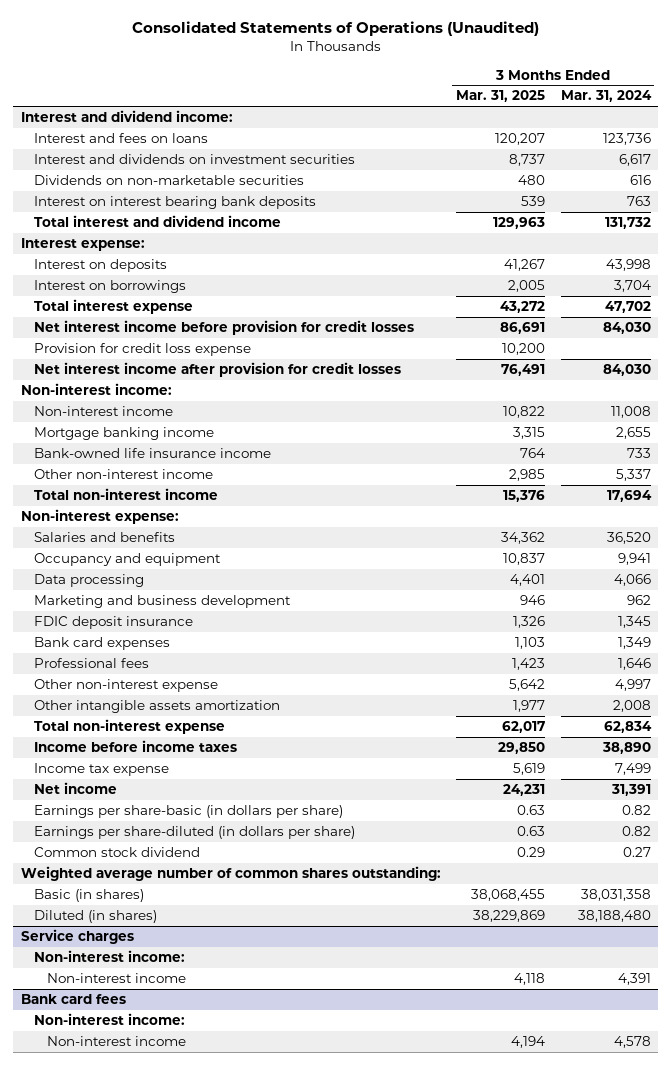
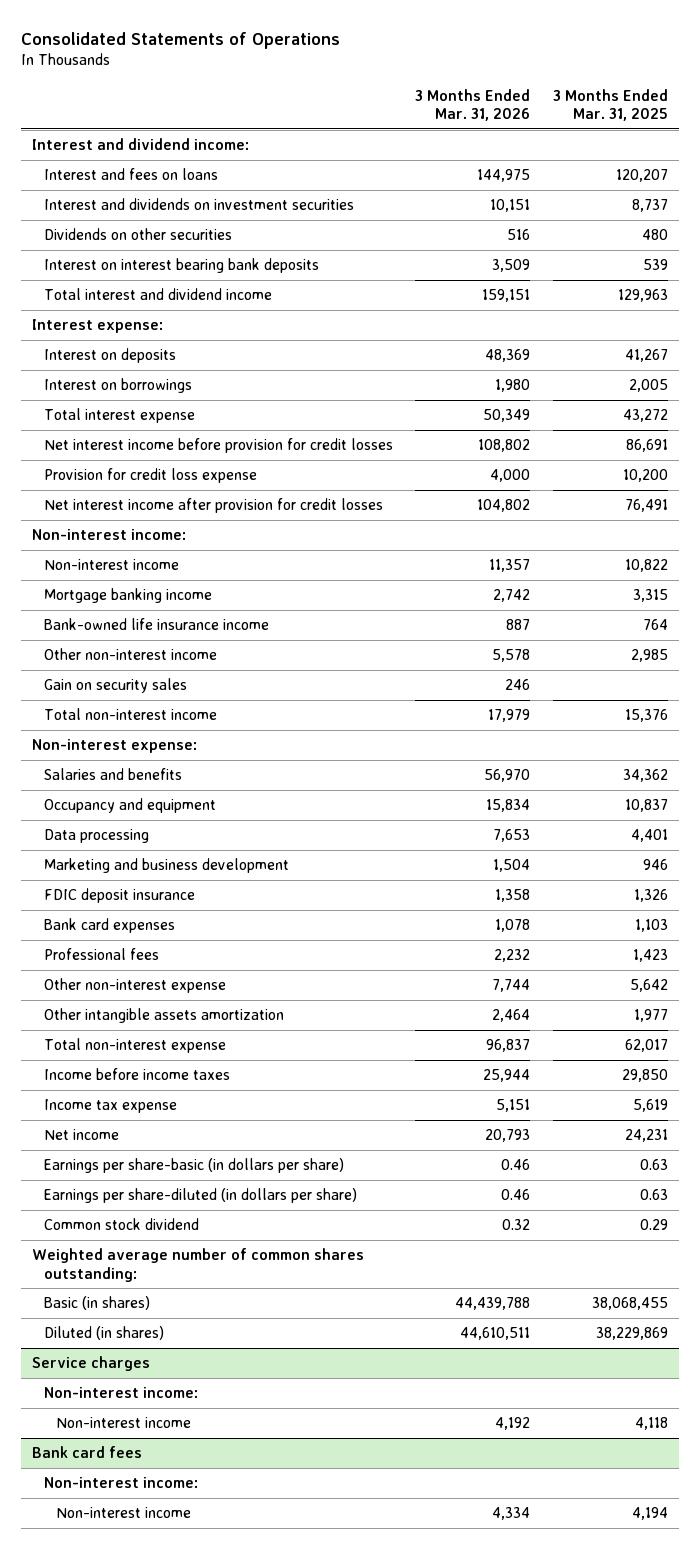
[131,21,539,37] Consolidated Statements of Operations (Unaudited) -> [20,31,340,49] Consolidated Statements of Operations
[560,90,652,103] Mar. 31, 2024 -> none
none -> [415,88,531,122] 3 Months Ended Mar. 31, 2026
[33,175,304,186] Dividends on non-marketable securities -> [44,228,233,241] Dividends on other securities
none -> [44,678,188,694] Gain on security sales

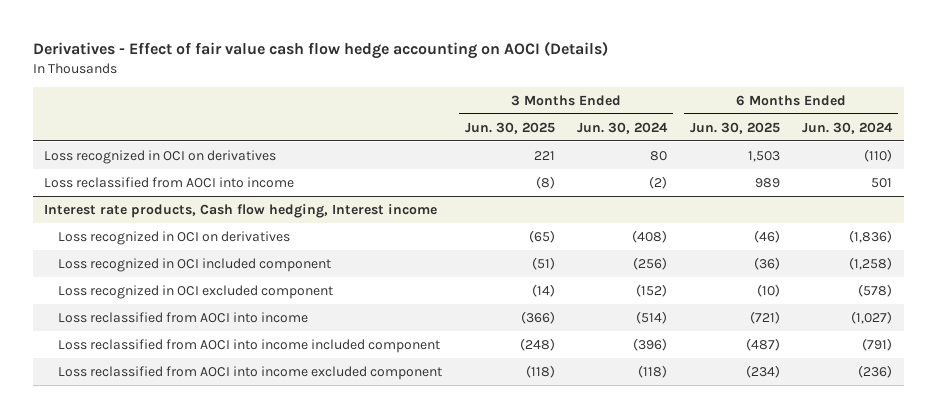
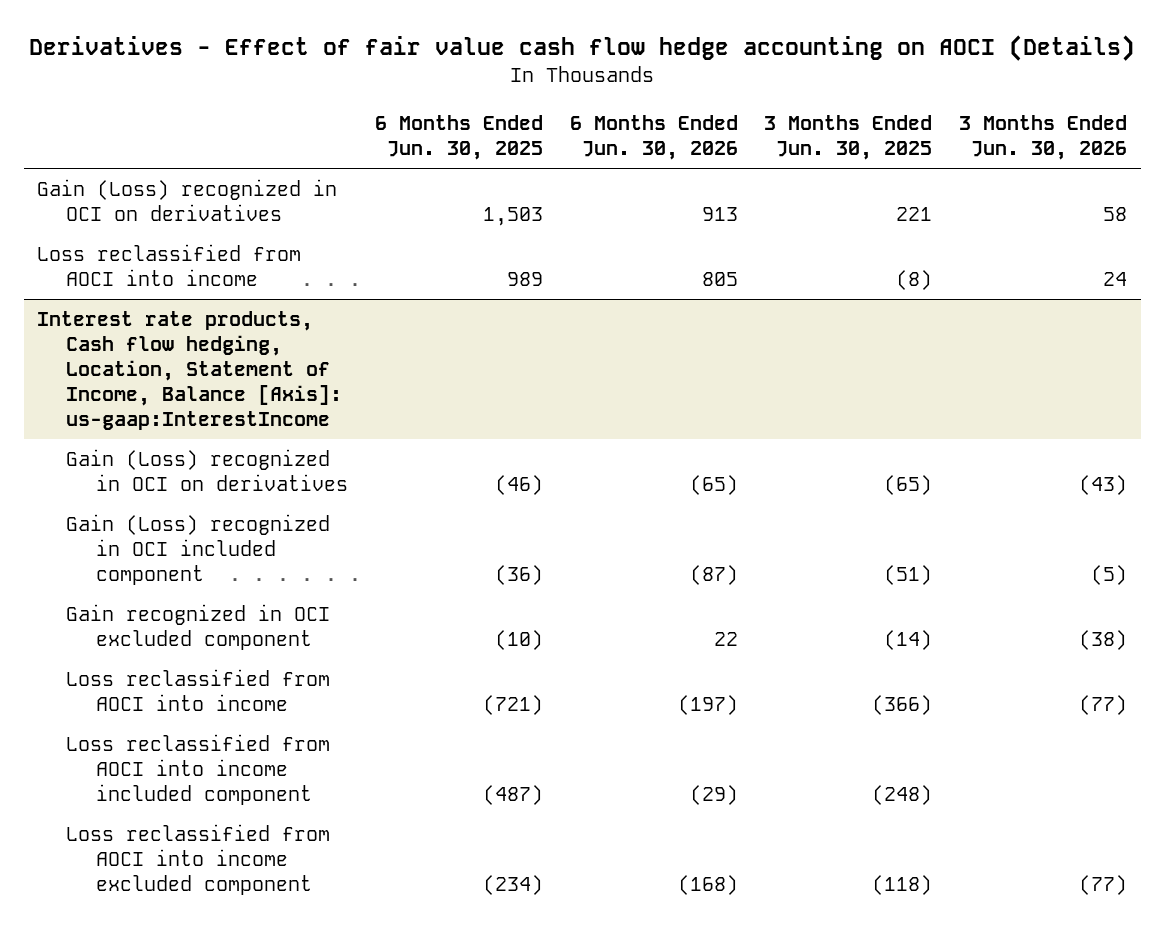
[577,121,669,134] Jun. 30, 2024 -> none
[802,121,894,134] Jun. 30, 2024 -> none
none -> [569,114,738,160] 6 Months Ended Jun. 30, 2026
none -> [959,114,1128,160] 3 Months Ended Jun. 30, 2026
[44,149,277,164] Loss recognized in OCI on derivatives -> [37,179,338,222] Gain (Loss) recognized in OCI on derivatives
[44,203,438,218] Interest rate products, Cash flow hedging, Interest income -> none
none -> [37,311,343,430] Interest rate products, Cash flow hedging, Location, Statement of Income, Balance [Axis]: us-gaap:InterestIncome
[57,230,290,245] Loss recognized in OCI on derivatives -> [66,449,348,492] Gain (Loss) recognized in OCI on derivatives
[57,257,331,272] Loss recognized in OCI included component -> [66,514,331,586] Gain (Loss) recognized in OCI included component
[57,284,333,299] Loss recognized in OCI excluded component -> [66,604,331,651] Gain recognized in OCI excluded component

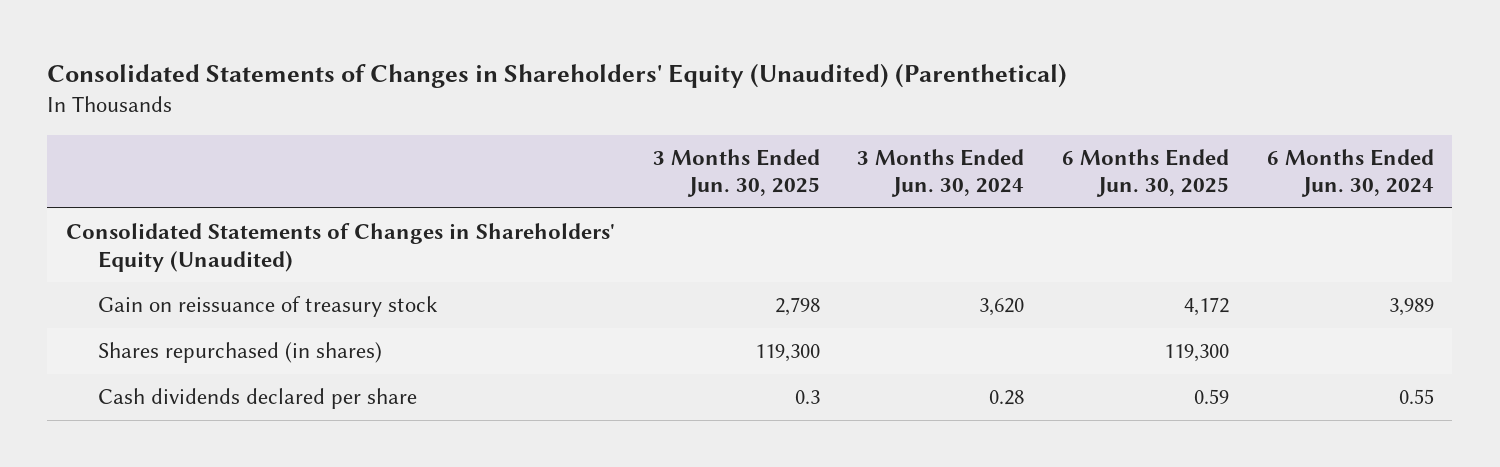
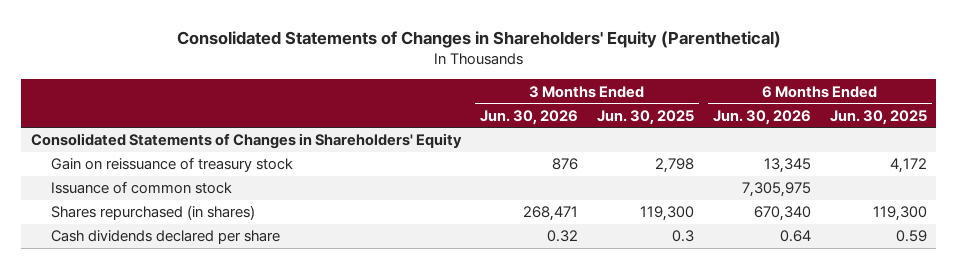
[47,63,1068,89] Consolidated Statements of Changes in Shareholders' Equity (Unaudited) (Parenthetical) -> [176,31,781,49] Consolidated Statements of Changes in Shareholders' Equity (Parenthetical)
[857,148,1025,198] 3 Months Ended Jun. 30, 2024 -> none
[1266,148,1434,198] 6 Months Ended Jun. 30, 2024 -> none
none -> [479,109,578,125] Jun. 30, 2026
none -> [712,109,811,125] Jun. 30, 2026
[66,223,616,272] Consolidated Statements of Changes in Shareholders' Equity (Unaudited) -> [30,133,462,150] Consolidated Statements of Changes in Shareholders' Equity
none -> [51,181,233,195] Issuance of common stock

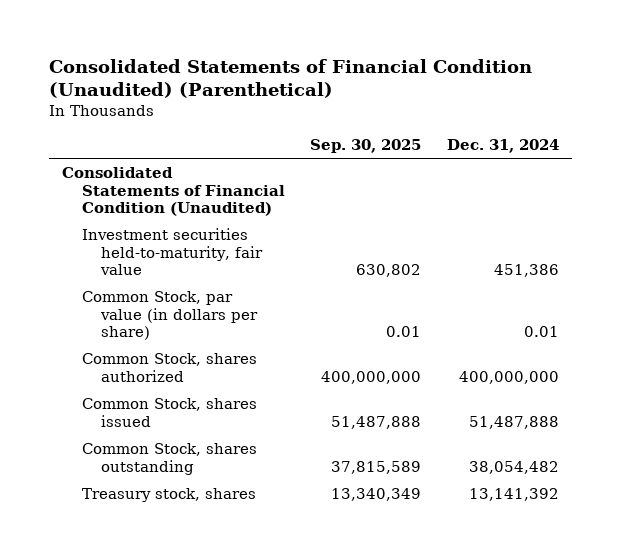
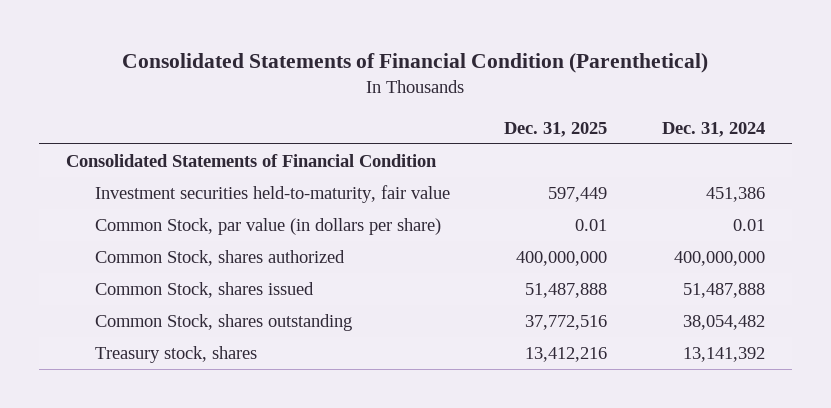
[49,58,533,98] Consolidated Statements of Financial Condition (Unaudited) (Parenthetical) -> [122,52,709,73] Consolidated Statements of Financial Condition (Parenthetical)
[310,139,422,154] Sep. 30, 2025 -> none
none -> [504,121,608,137] Dec. 31, 2025
[62,167,285,216] Consolidated Statements of Financial Condition (Unaudited) -> [66,153,438,167] Consolidated Statements of Financial Condition

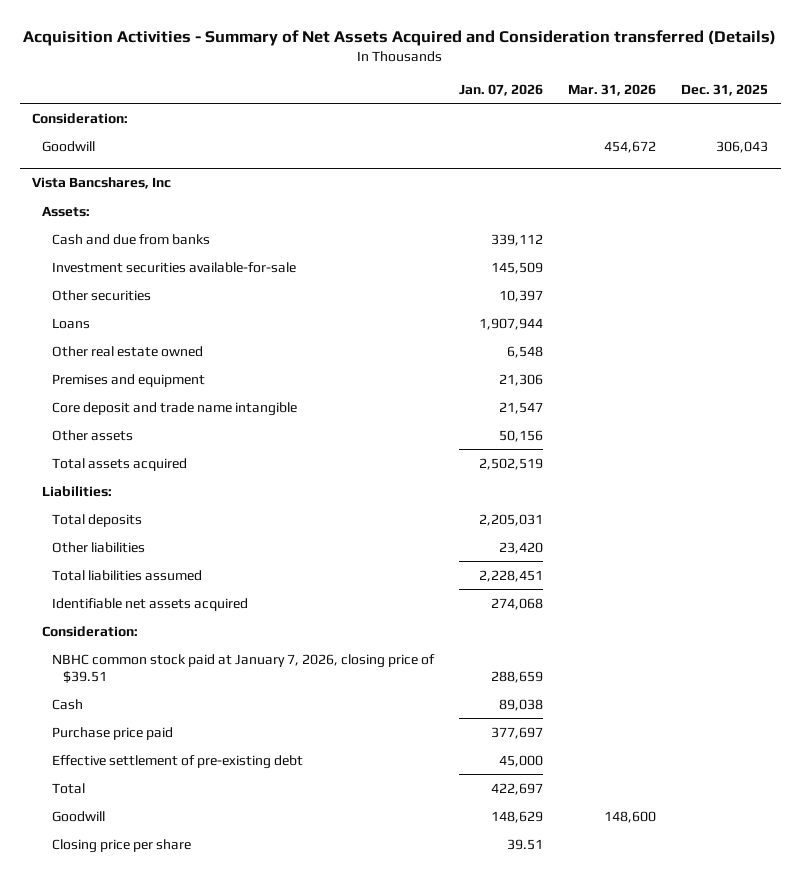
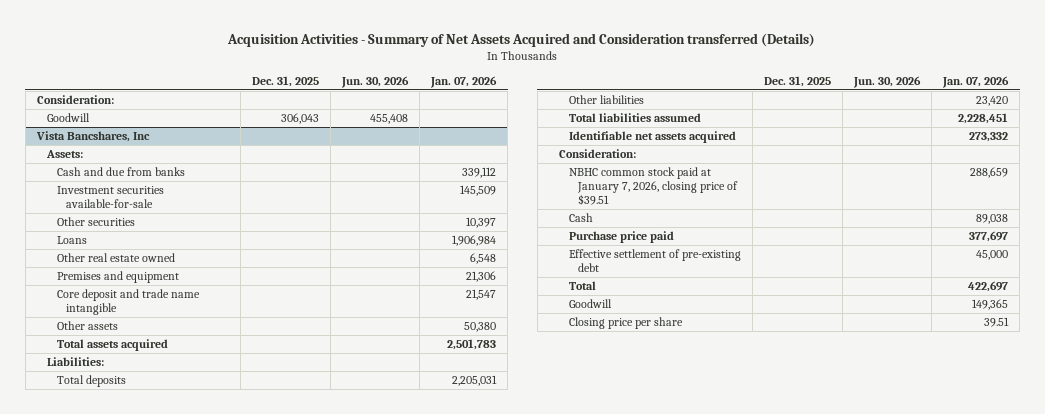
[568,83,657,96] Mar. 31, 2026 -> none
none -> [340,75,409,88] Jun. 30, 2026
[479,317,544,330] 1,907,944 -> [451,234,496,246] 1,906,984
[499,429,544,442] 50,156 -> [463,321,496,332] 50,380
[479,457,544,470] 2,502,519 -> [446,338,496,350] 2,501,783
[491,597,544,610] 274,068 -> [969,131,1009,142] 273,332
[491,810,544,823] 148,629 -> [972,298,1009,310] 149,365

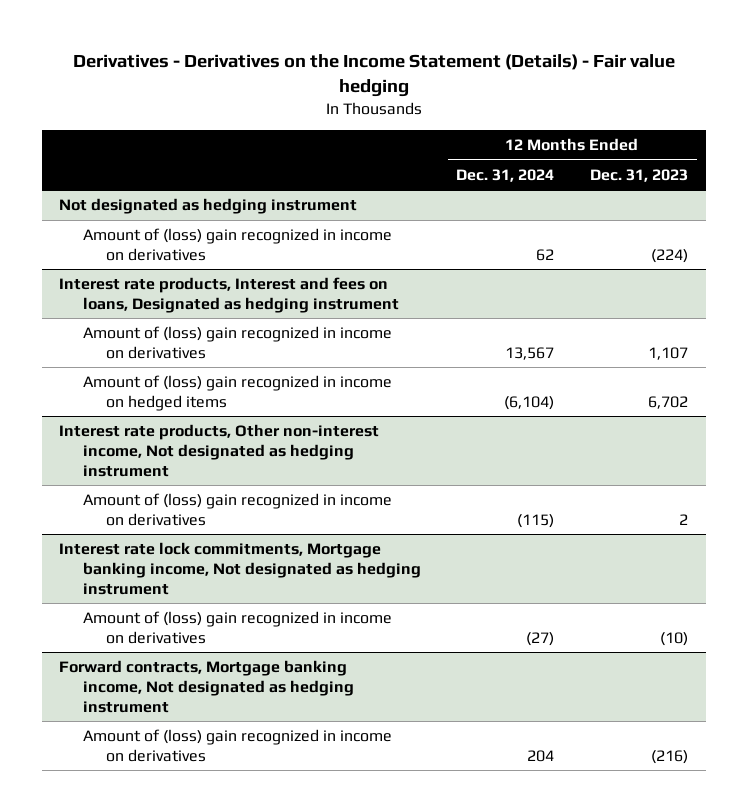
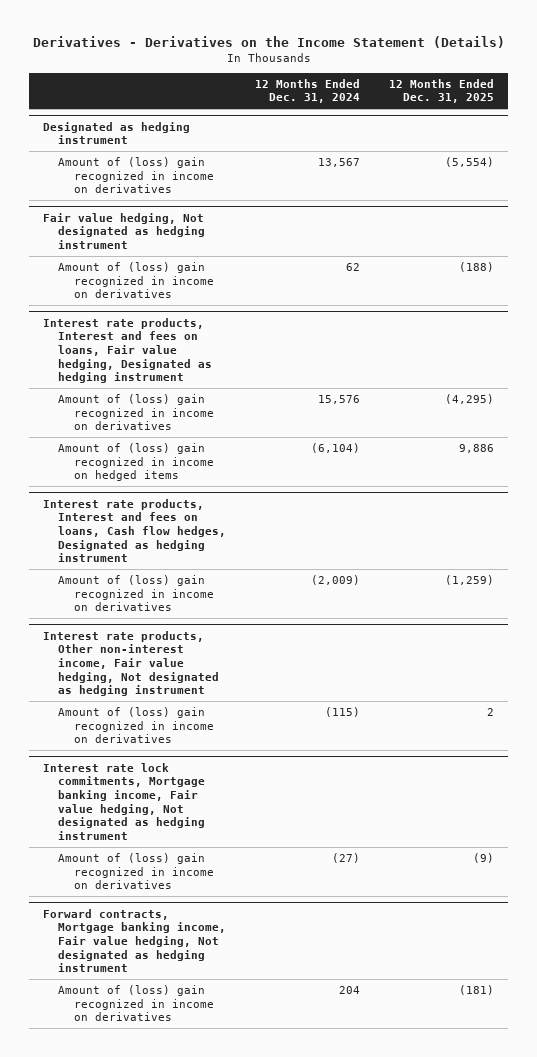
[72,53,675,97] Derivatives - Derivatives on the Income Statement (Details) - Fair value hedging -> [32,35,505,48] Derivatives - Derivatives on the Income Statement (Details)
[590,168,689,182] Dec. 31, 2023 -> none
none -> [388,78,494,104] 12 Months Ended Dec. 31, 2025
[82,228,392,261] Amount of (loss) gain recognized in income on derivatives -> none
[59,277,399,313] Interest rate products, Interest and fees on loans, Designated as hedging instrument -> none
[59,198,358,215] Not designated as hedging instrument -> [43,121,191,145] Designated as hedging instrument
none -> [43,212,206,249] Fair value hedging, Not designated as hedging instrument
none -> [58,261,214,299] Amount of (loss) gain recognized in income on derivatives
none -> [43,317,213,384] Interest rate products, Interest and fees on loans, Fair value hedging, Designated as hedging instrument
none -> [58,393,214,431] Amount of (loss) gain recognized in income on derivatives
none -> [43,498,227,563] Interest rate products, Interest and fees on loans, Cash flow hedges, Designated as hedging instrument
none -> [58,574,214,612] Amount of (loss) gain recognized in income on derivatives
[59,424,380,477] Interest rate products, Other non-interest income, Not designated as hedging instrument -> [43,630,220,697] Interest rate products, Other non-interest income, Fair value hedging, Not designated as hedging instrument
[59,542,421,595] Interest rate lock commitments, Mortgage banking income, Not designated as hedging instrument -> [43,762,206,840] Interest rate lock commitments, Mortgage banking income, Fair value hedging, Not designated as hedging instrument
[59,660,354,713] Forward contracts, Mortgage banking income, Not designated as hedging instrument -> [43,908,227,973] Forward contracts, Mortgage banking income, Fair value hedging, Not designated as hedging instrument

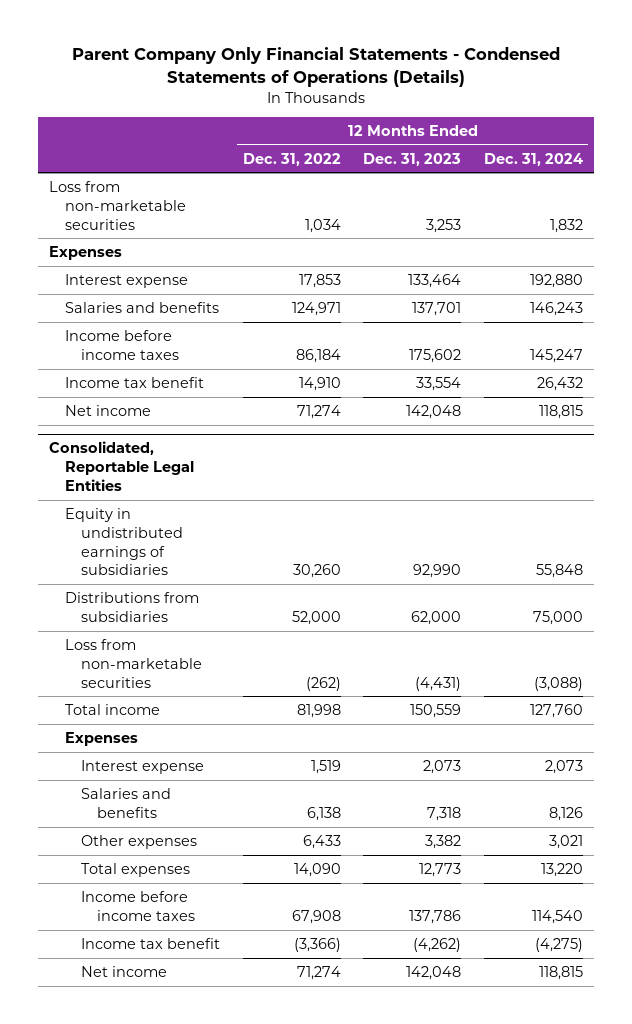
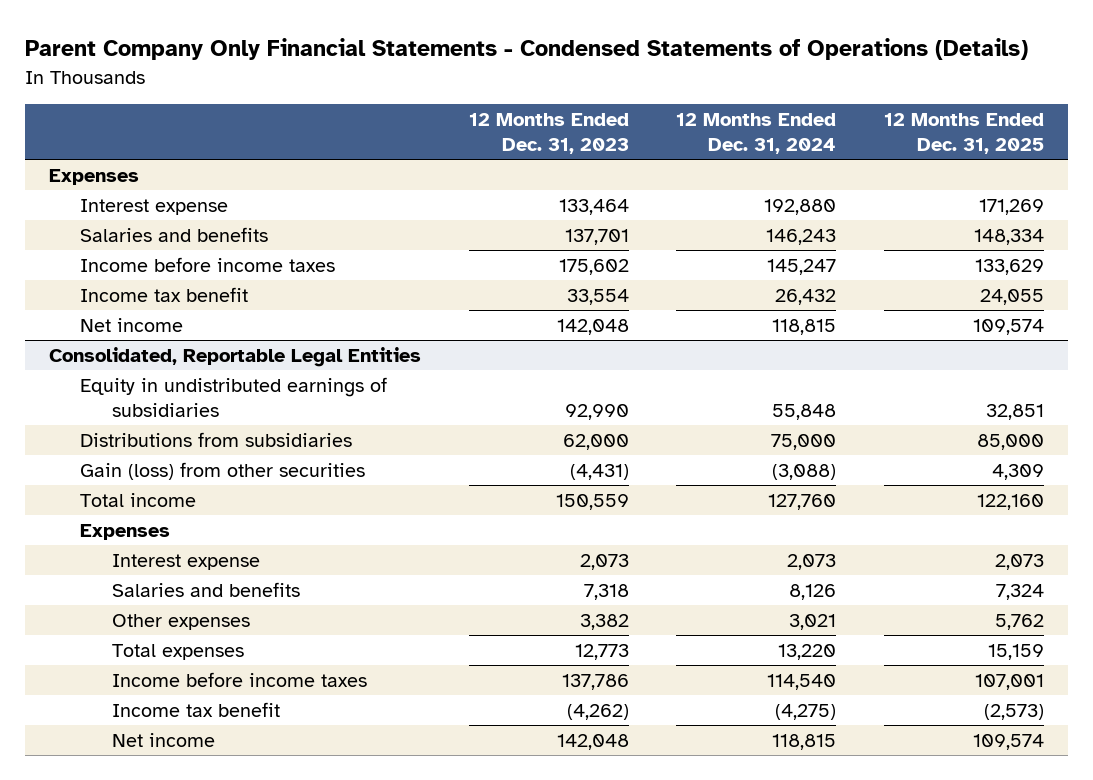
[242,152,341,166] Dec. 31, 2022 -> none
none -> [883,112,1044,154] 12 Months Ended Dec. 31, 2025
[49,180,187,230] Loss from non-marketable securities -> none
[65,638,203,688] Loss from non-marketable securities -> [80,461,366,480] Gain (loss) from other securities

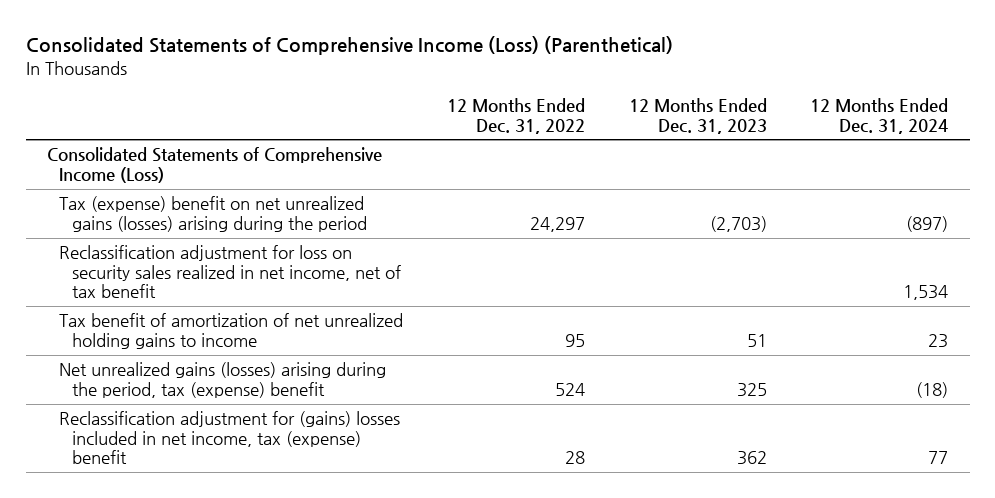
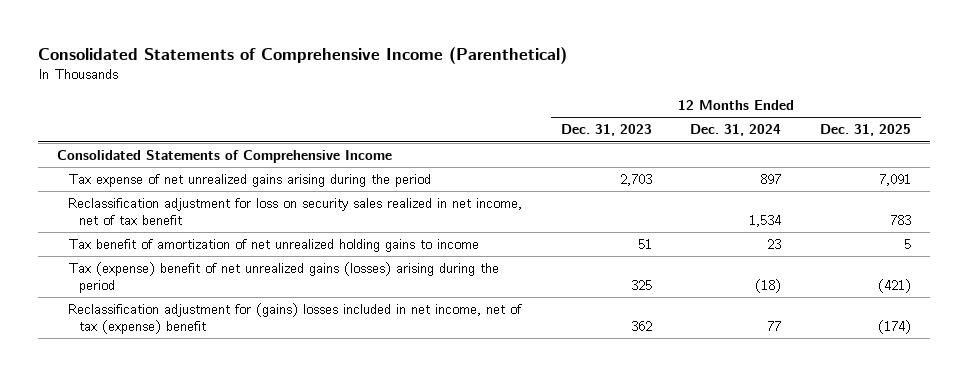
[25,36,673,56] Consolidated Statements of Comprehensive Income (Loss) (Parenthetical) -> [37,46,567,64] Consolidated Statements of Comprehensive Income (Parenthetical)
[447,98,586,134] 12 Months Ended Dec. 31, 2022 -> none
none -> [820,124,912,137] Dec. 31, 2025
[47,147,383,183] Consolidated Statements of Comprehensive Income (Loss) -> [56,150,392,164] Consolidated Statements of Comprehensive Income
[59,196,367,232] Tax (expense) benefit on net unrealized gains (losses) arising during the period -> [68,174,432,188] Tax expense of net unrealized gains arising during the period
[709,215,767,232] (2,703) -> [619,174,652,187] 2,703
[906,215,949,232] (897) -> [760,174,782,185] 897
[59,362,387,398] Net unrealized gains (losses) arising during the period, tax (expense) benefit -> [68,262,500,294] Tax (expense) benefit of net unrealized gains (losses) arising during the period
[59,411,401,465] Reclassification adjustment for (gains) losses included in net income, tax (expense) benefit -> [68,303,523,335] Reclassification adjustment for (gains) losses included in net income, net of tax (expense) benefit

